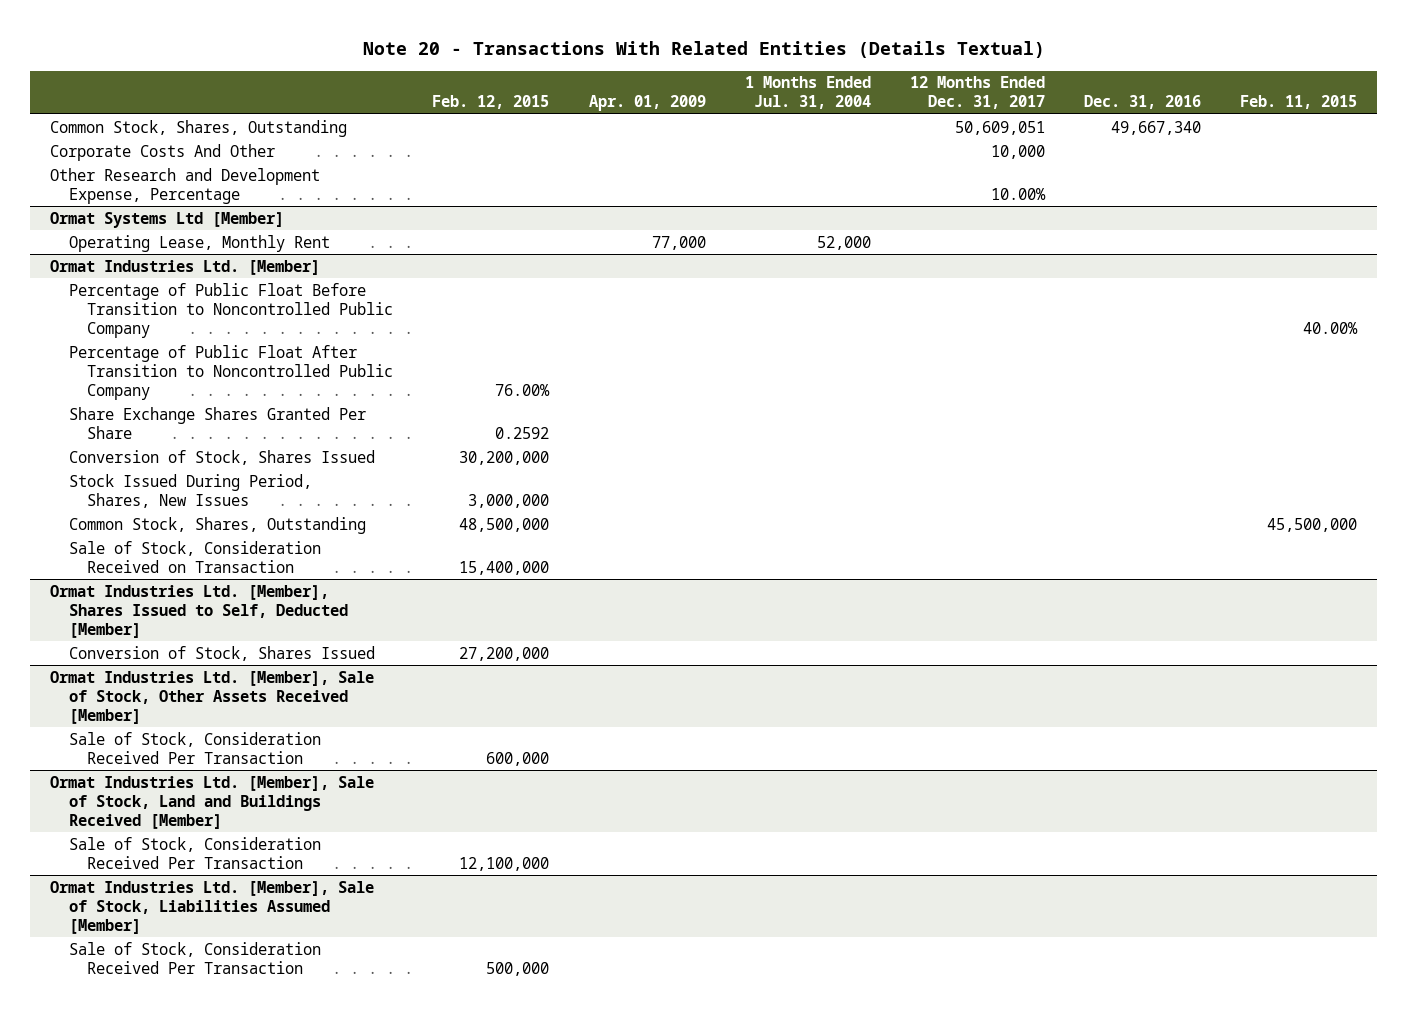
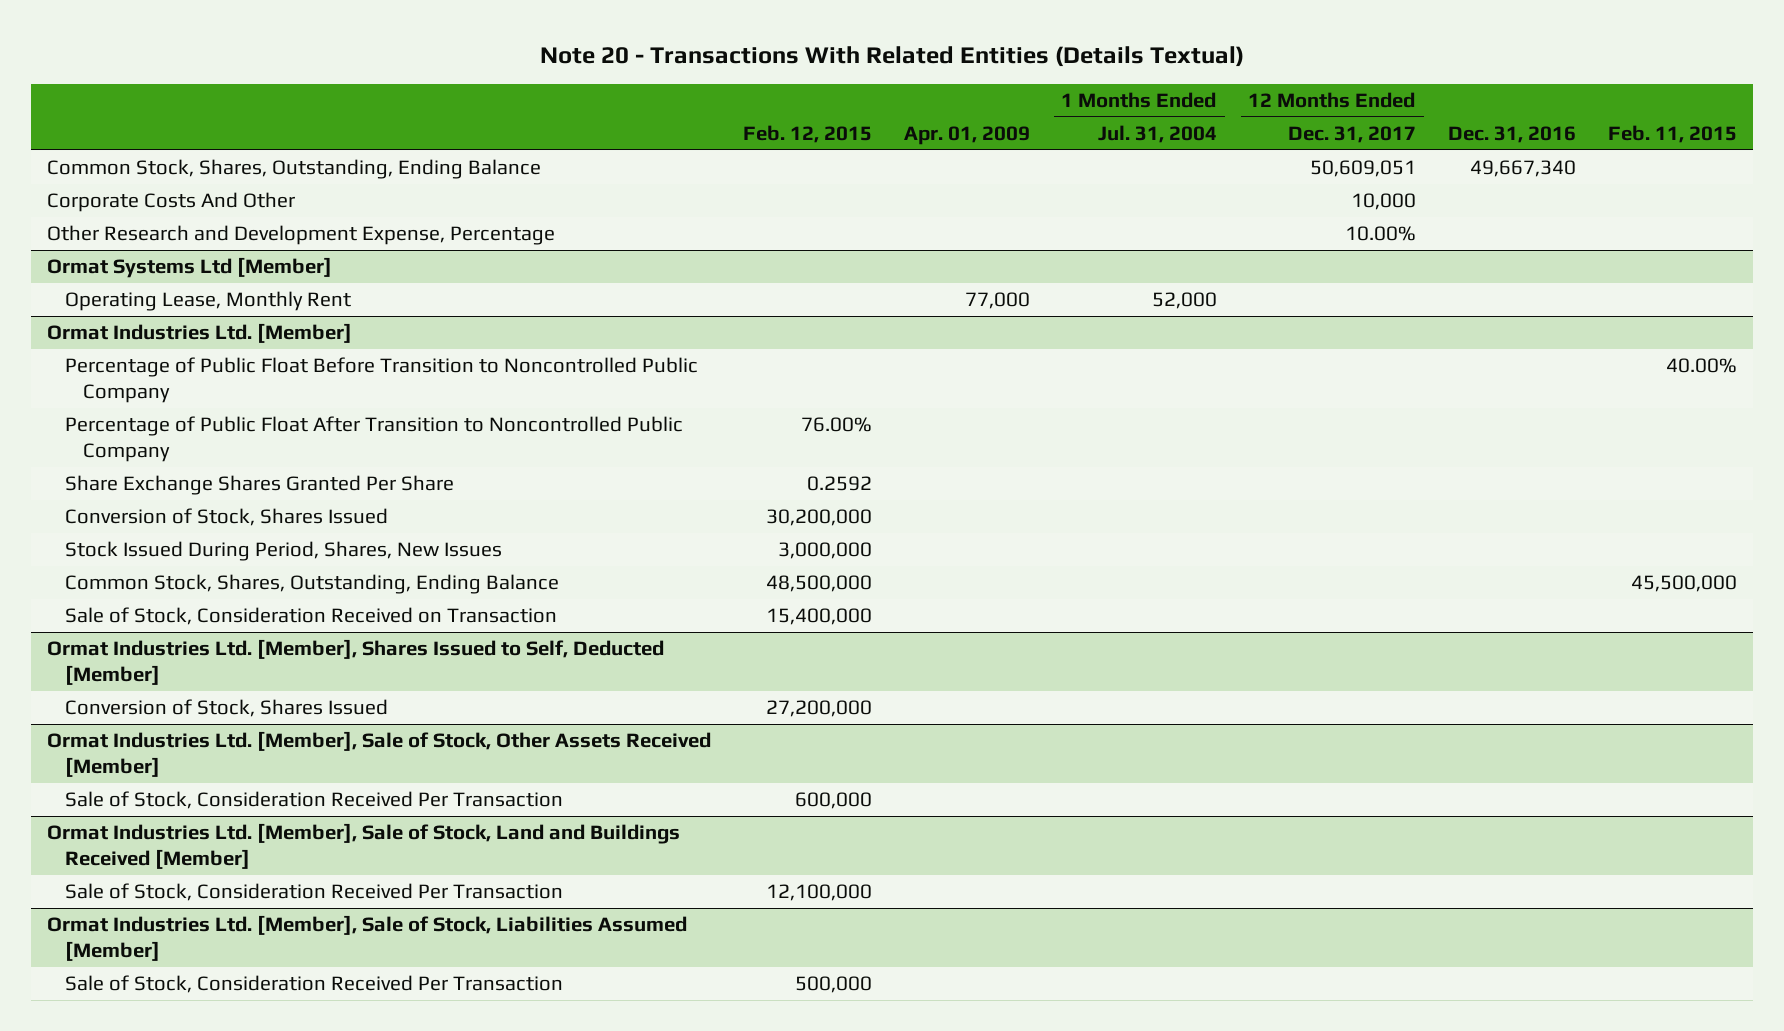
[49,119,347,137] Common Stock, Shares, Outstanding -> [46,159,541,180] Common Stock, Shares, Outstanding, Ending Balance
[68,516,366,534] Common Stock, Shares, Outstanding -> [64,574,559,595] Common Stock, Shares, Outstanding, Ending Balance

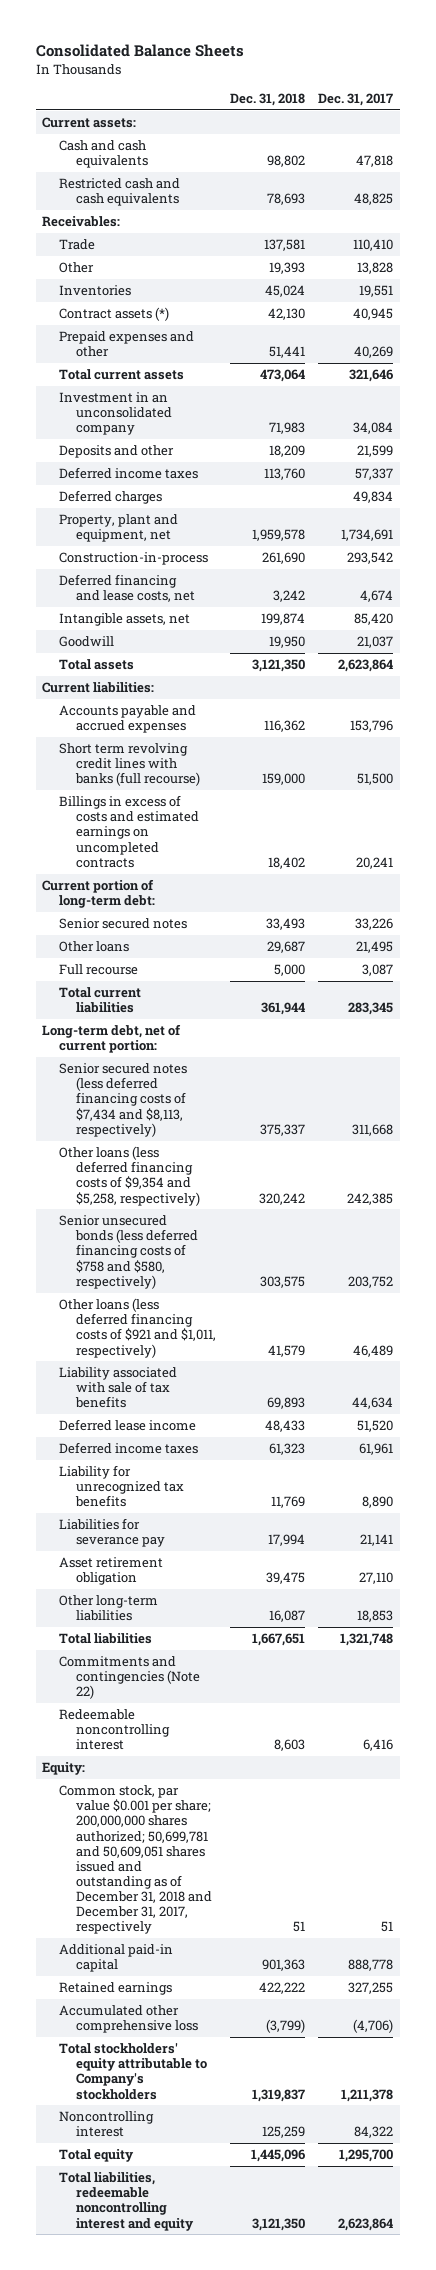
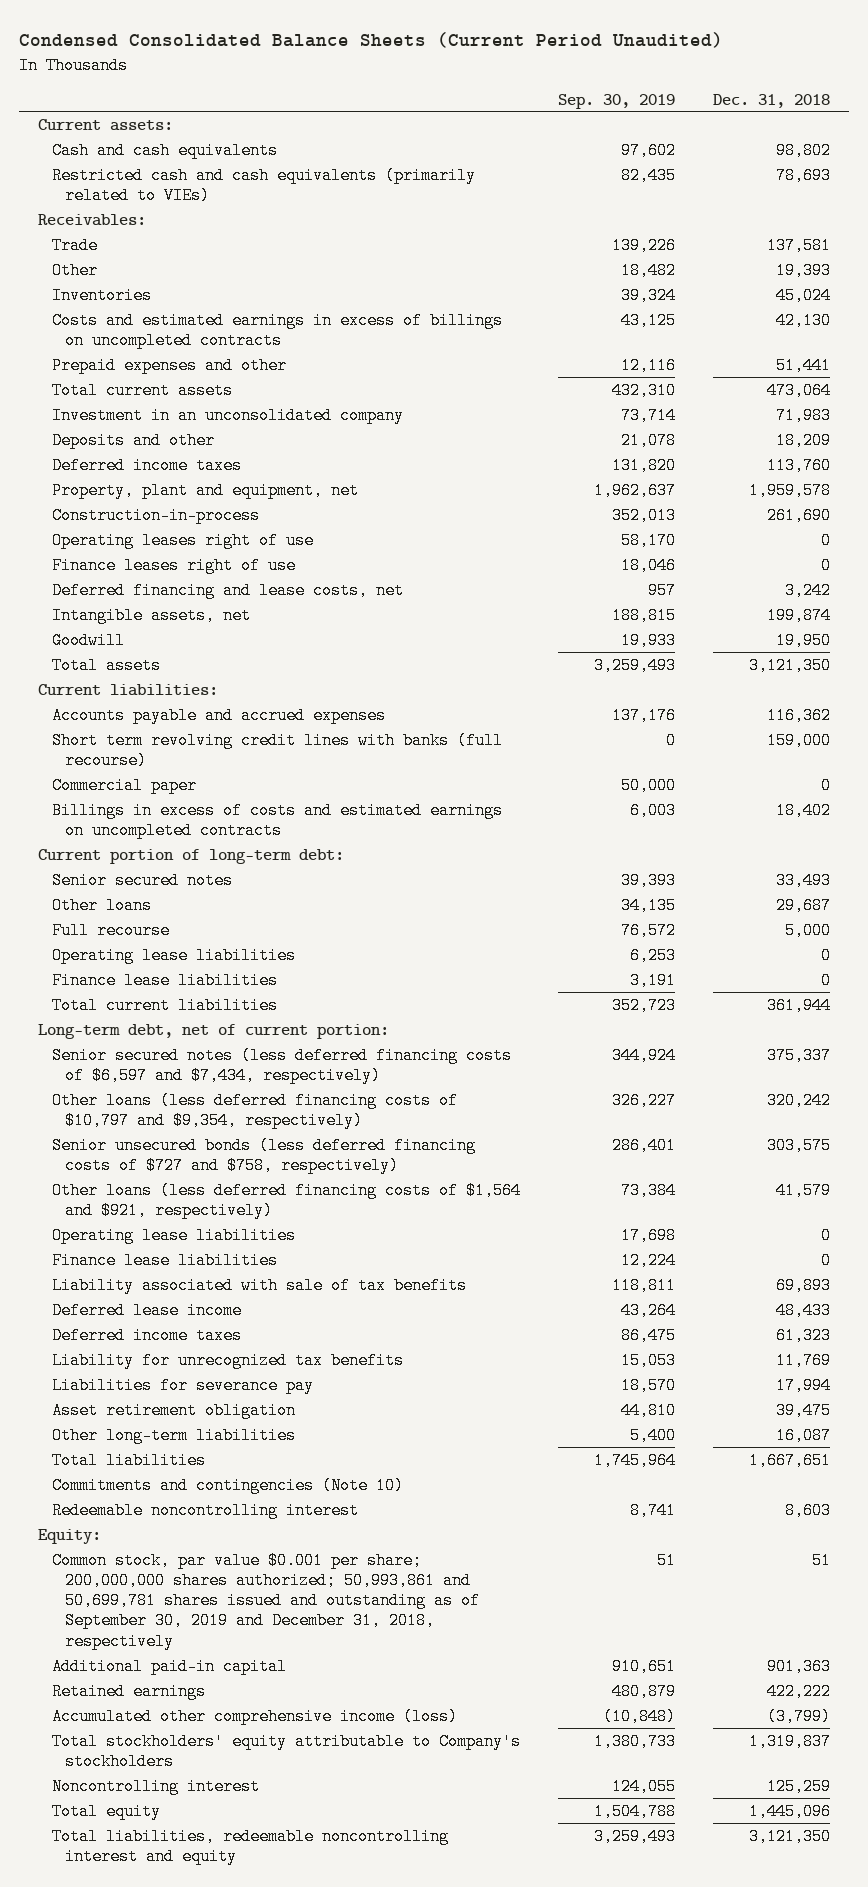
[35,44,244,58] Consolidated Balance Sheets -> [19,32,724,49] Condensed Consolidated Balance Sheets (Current Period Unaudited)
[318,92,394,106] Dec. 31, 2017 -> none
none -> [557,93,675,109] Sep. 30, 2019
[59,178,181,207] Restricted cash and cash equivalents -> [51,166,476,204] Restricted cash and cash equivalents (primarily related to VIEs)
[59,307,170,322] Contract assets (*) -> [51,311,503,349] Costs and estimated earnings in excess of billings on uncompleted contracts
[59,490,163,505] Deferred charges -> none
none -> [51,531,314,549] Operating leases right of use
none -> [51,556,296,574] Finance leases right of use
none -> [51,776,197,794] Commercial paper
none -> [51,946,296,964] Operating lease liabilities
none -> [51,971,278,989] Finance lease liabilities
[59,1063,188,1137] Senior secured notes (less deferred financing costs of $7,434 and $8,113, respectively) -> [51,1046,512,1084] Senior secured notes (less deferred financing costs of $6,597 and $7,434, respectively)
[59,1146,201,1206] Other loans (less deferred financing costs of $9,354 and $5,258, respectively) -> [51,1091,458,1129] Other loans (less deferred financing costs of $10,797 and $9,354, respectively)
[59,1215,199,1289] Senior unsecured bonds (less deferred financing costs of $758 and $580, respectively) -> [51,1136,476,1174] Senior unsecured bonds (less deferred financing costs of $727 and $758, respectively)
[59,1298,217,1358] Other loans (less deferred financing costs of $921 and $1,011, respectively) -> [51,1181,521,1219] Other loans (less deferred financing costs of $1,564 and $921, respectively)
none -> [51,1226,296,1244] Operating lease liabilities
none -> [51,1251,278,1269] Finance lease liabilities
[59,1656,201,1700] Commitments and contingencies (Note 22) -> [51,1476,404,1494] Commitments and contingencies (Note 10)
[59,1785,213,1935] Common stock, par value $0.001 per share; 200,000,000 shares authorized; 50,699,781 and 50,609,051 shares issued and outstanding as of December 31, 2018 and December 31, 2017, respectively -> [51,1551,481,1650] Common stock, par value $0.001 per share; 200,000,000 shares authorized; 50,993,861 and 50,699,781 shares issued and outstanding as of September 30, 2019 and December 31, 2018, respectively
[59,2005,199,2034] Accumulated other comprehensive loss -> [51,1707,458,1725] Accumulated other comprehensive income (loss)

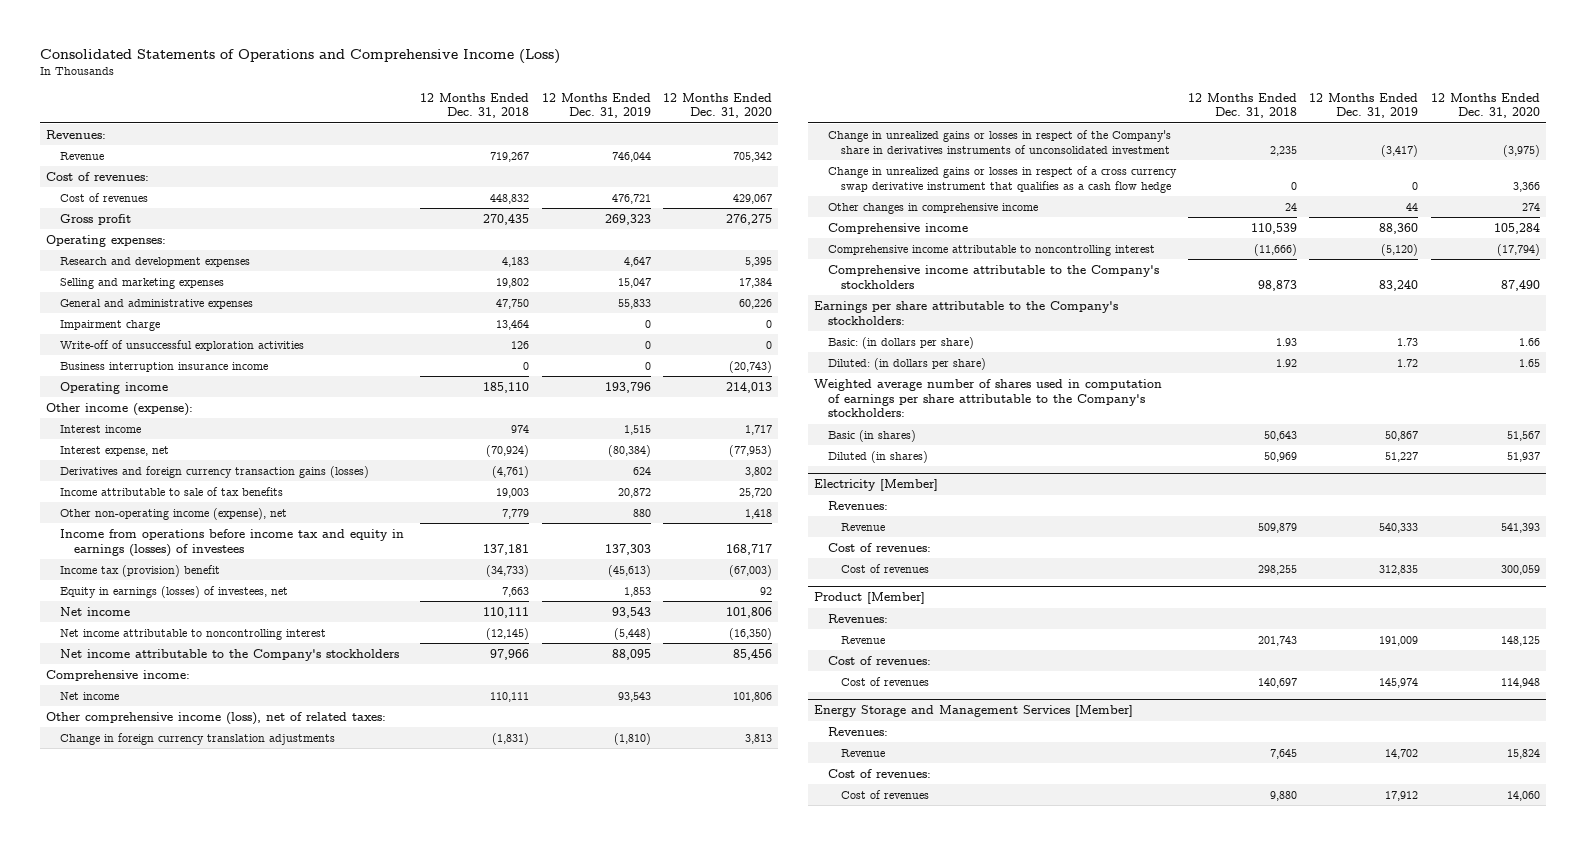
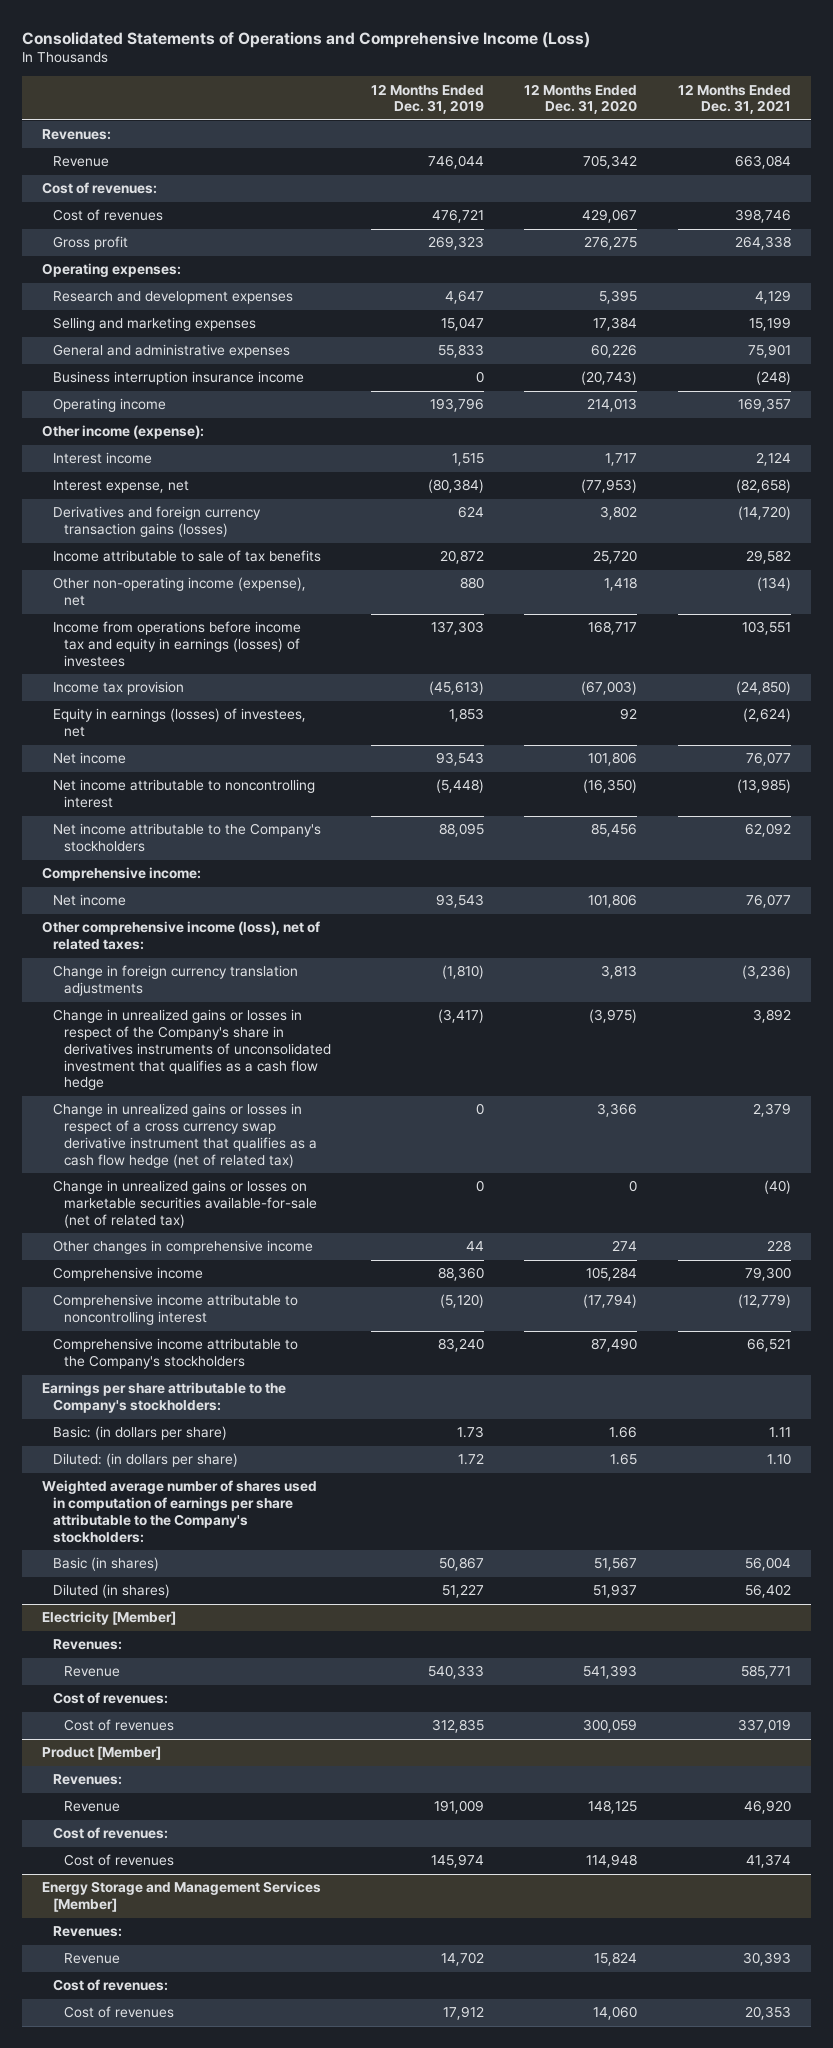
[420,92,530,119] 12 Months Ended Dec. 31, 2018 -> none
none -> [677,83,791,115] 12 Months Ended Dec. 31, 2021
[60,319,161,331] Impairment charge -> none
[60,339,305,351] Write-off of unsuccessful exploration activities -> none
[60,564,221,577] Income tax (provision) benefit -> [53,681,185,696] Income tax provision
[827,129,1171,154] Change in unrealized gains or losses in respect of the Company's share in derivatives instruments of unconsolidated investment -> [53,1009,331,1091] Change in unrealized gains or losses in respect of the Company's share in derivatives instruments of unconsolidated investment that qualifies as a cash flow hedge
[827,165,1177,193] Change in unrealized gains or losses in respect of a cross currency swap derivative instrument that qualifies as a cash flow hedge -> [53,1103,317,1168] Change in unrealized gains or losses in respect of a cross currency swap derivative instrument that qualifies as a cash flow hedge (net of related tax)
none -> [53,1180,317,1228] Change in unrealized gains or losses on marketable securities available-for-sale (net of related tax)

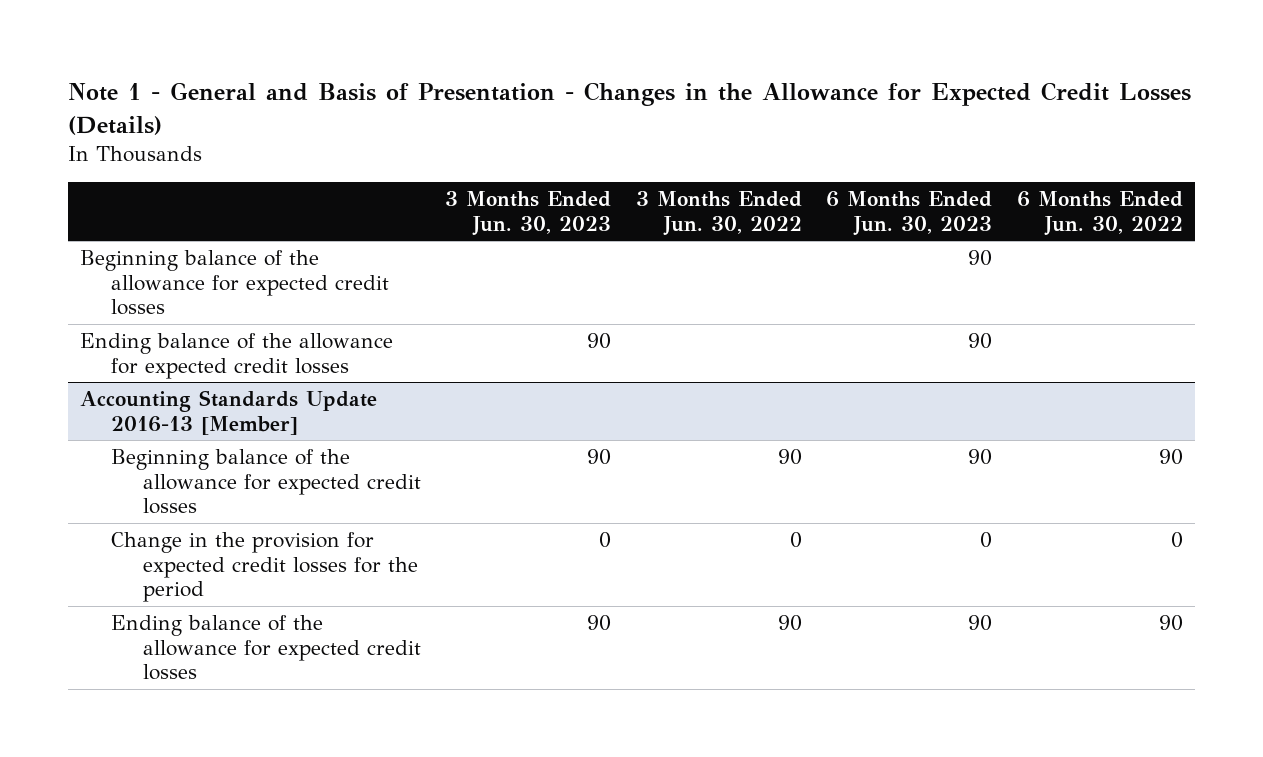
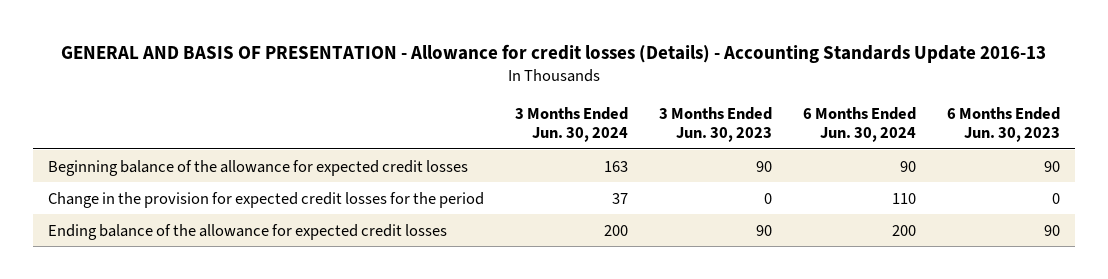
[67,82,1191,135] Note 1 - General and Basis of Presentation - Changes in the Allowance for Expected Credit Losses (Details) -> [60,43,1046,63] GENERAL AND BASIS OF PRESENTATION - Allowance for credit losses (Details) - Accounting Standards Update 2016-13
[635,191,802,236] 3 Months Ended Jun. 30, 2022 -> none
[1016,191,1183,236] 6 Months Ended Jun. 30, 2022 -> none
none -> [515,107,629,143] 3 Months Ended Jun. 30, 2024
none -> [802,107,916,143] 6 Months Ended Jun. 30, 2024
[79,249,390,316] Beginning balance of the allowance for expected credit losses -> none
[79,332,393,379] Ending balance of the allowance for expected credit losses -> none
[79,389,377,435] Accounting Standards Update 2016-13 [Member] -> none

